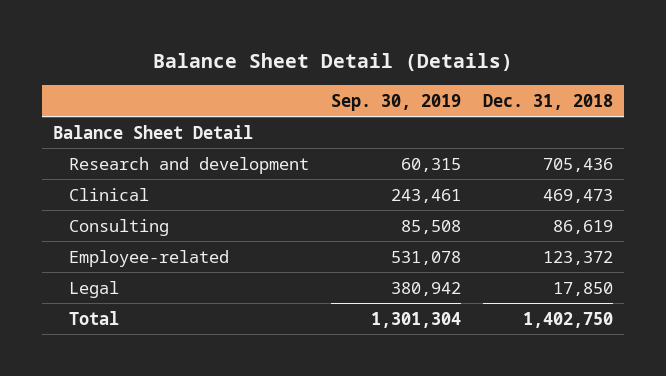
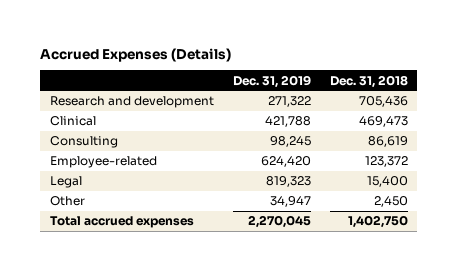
[153,53,514,72] Balance Sheet Detail (Details) -> [40,47,232,62] Accrued Expenses (Details)
[331,93,462,111] Sep. 30, 2019 -> none
none -> [232,74,311,88] Dec. 31, 2019
[52,124,253,139] Balance Sheet Detail -> none
[553,281,614,296] 17,850 -> [366,176,408,188] 15,400
none -> [49,196,85,207] Other
[69,310,120,325] Total -> [49,216,194,229] Total accrued expenses

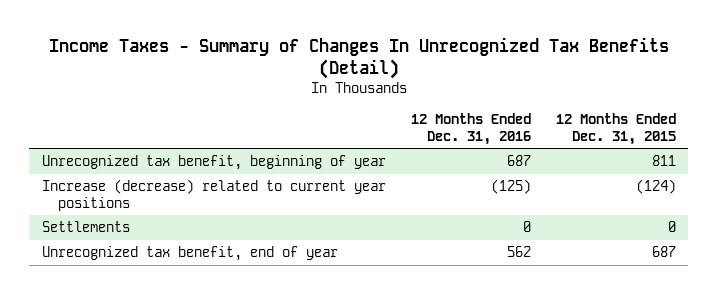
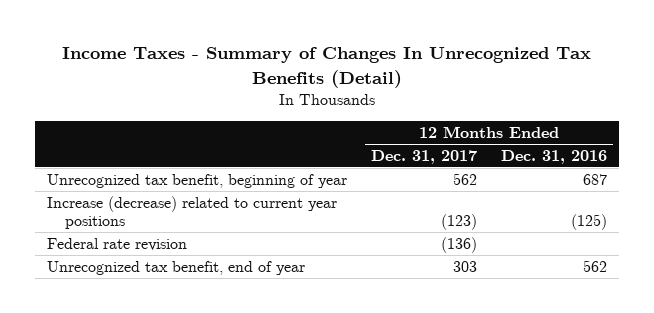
[555,113,676,145] 12 Months Ended Dec. 31, 2015 -> none
none -> [370,149,477,164] Dec. 31, 2017
[41,221,130,233] Settlements -> none
none -> [46,237,187,251] Federal rate revision

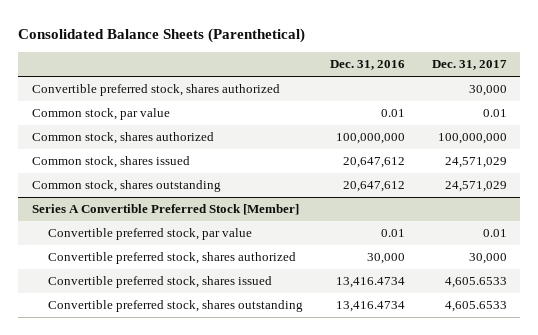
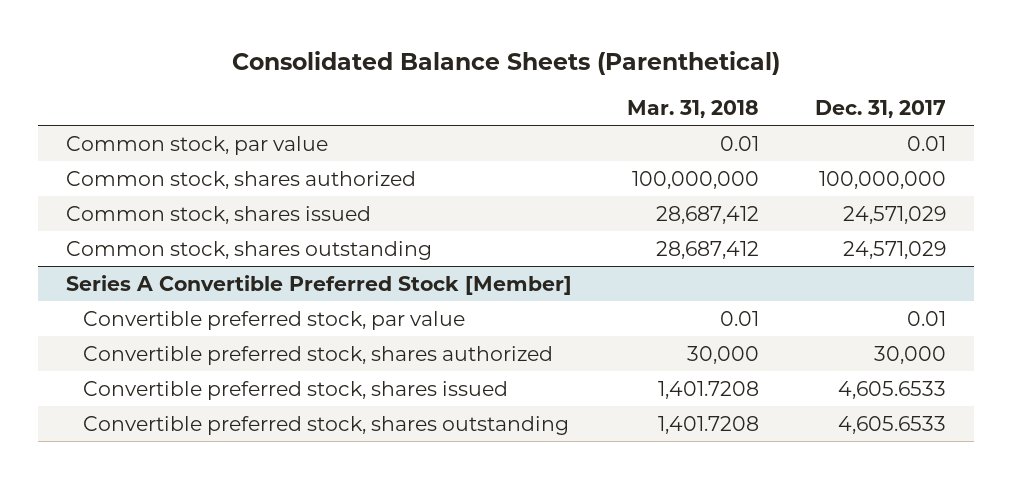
[329,60,405,71] Dec. 31, 2016 -> none
none -> [627,100,760,119] Mar. 31, 2018
[31,84,280,97] Convertible preferred stock, shares authorized -> none

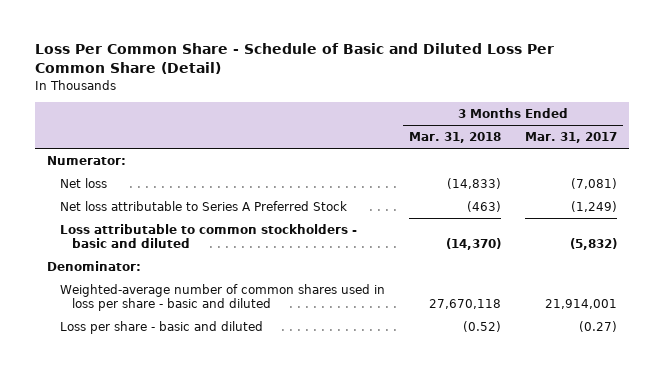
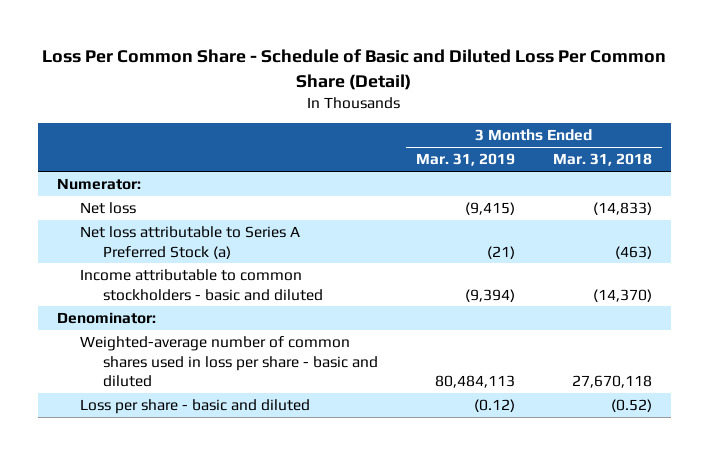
[524,132,617,144] Mar. 31, 2017 -> none
none -> [415,153,515,167] Mar. 31, 2019
[59,201,347,212] Net loss attributable to Series A Preferred Stock -> [79,226,300,259] Net loss attributable to Series A Preferred Stock (a)
[59,224,357,249] Loss attributable to common stockholders - basic and diluted -> [79,269,323,301] Income attributable to common stockholders - basic and diluted

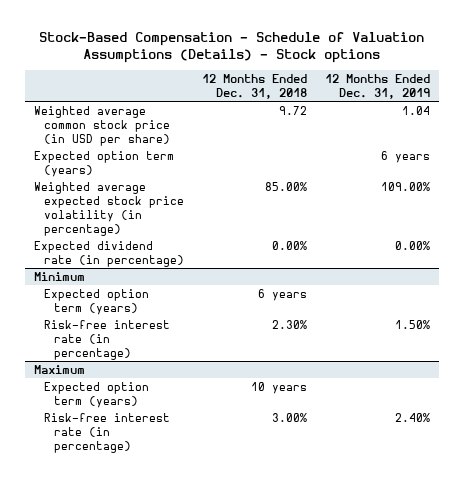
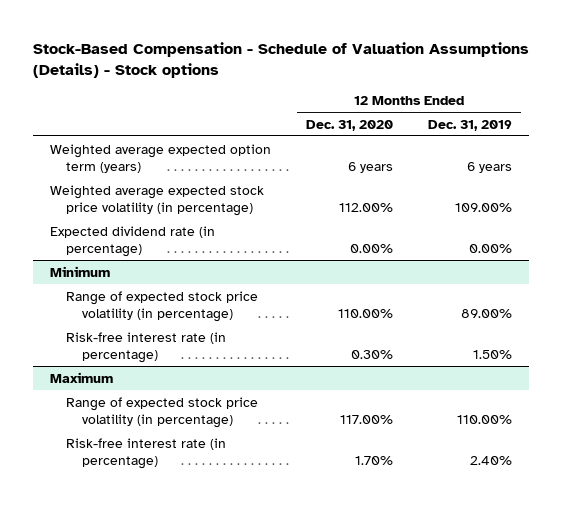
[201,73,307,99] 12 Months Ended Dec. 31, 2018 -> none
none -> [306,119,394,131] Dec. 31, 2020
[33,105,170,146] Weighted average common stock price (in USD per share) -> none
[33,150,174,177] Expected option term (years) -> [50,143,272,173] Weighted average expected option term (years)
[43,288,149,315] Expected option term (years) -> none
none -> [66,290,259,322] Range of expected stock price volatility (in percentage)
[43,381,149,408] Expected option term (years) -> none
none -> [66,396,259,428] Range of expected stock price volatility (in percentage)

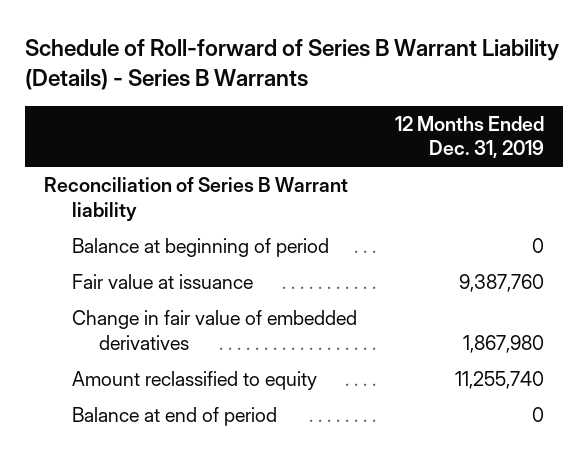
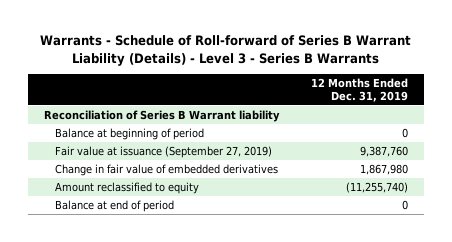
[25,38,560,91] Schedule of Roll-forward of Series B Warrant Liability (Details) - Series B Warrants -> [39,35,411,66] Warrants - Schedule of Roll-forward of Series B Warrant Liability (Details) - Level 3 - Series B Warrants
[71,274,253,290] Fair value at issuance -> [55,146,273,159] Fair value at issuance (September 27, 2019)
[454,371,544,390] 11,255,740 -> [345,182,408,194] (11,255,740)

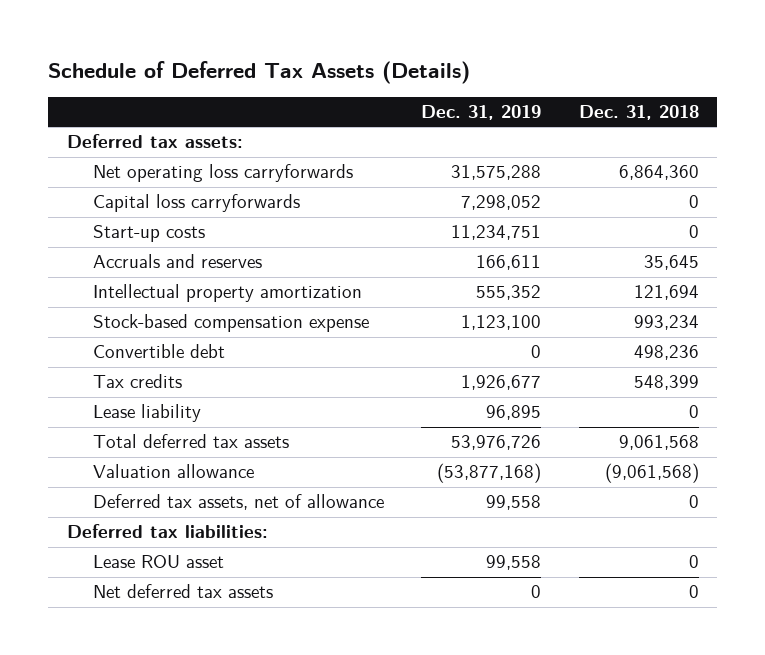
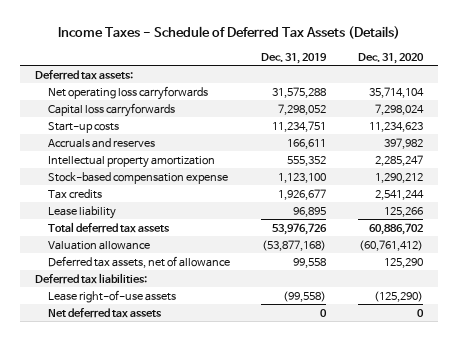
[47,60,470,84] Schedule of Deferred Tax Assets (Details) -> [58,26,401,40] Income Taxes - Schedule of Deferred Tax Assets (Details)
[578,105,699,121] Dec. 31, 2018 -> none
none -> [357,52,424,64] Dec. 31, 2020
[93,344,226,359] Convertible debt -> none
[93,555,225,569] Lease ROU asset -> [48,289,177,303] Lease right-of-use assets
[486,555,542,571] 99,558 -> [283,290,327,302] (99,558)

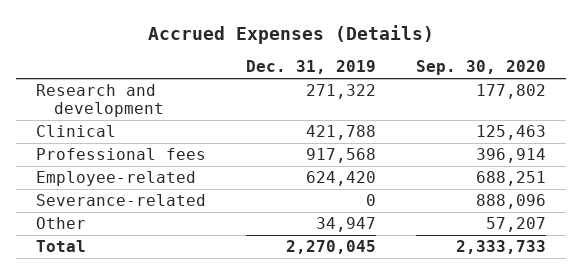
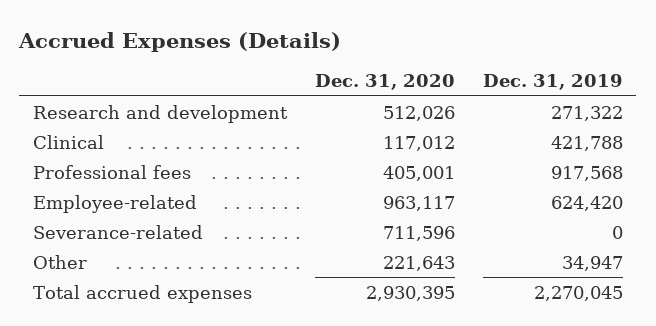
[415,60,546,76] Sep. 30, 2020 -> none
none -> [314,74,455,91] Dec. 31, 2020
[36,239,87,252] Total -> [33,284,253,303] Total accrued expenses

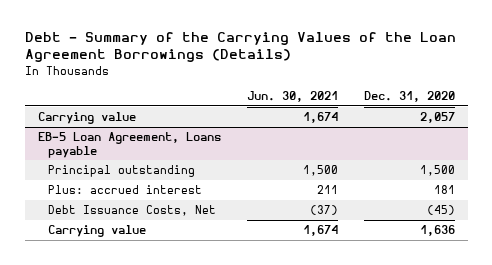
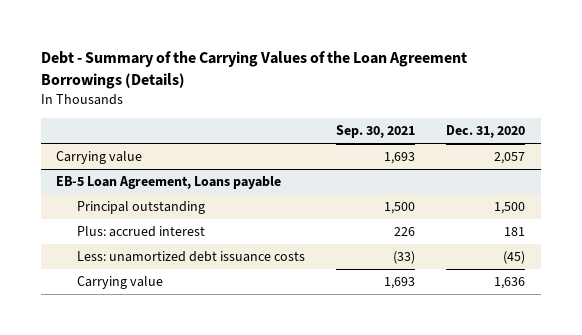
[246,90,338,102] Jun. 30, 2021 -> none
none -> [336,125,416,139] Sep. 30, 2021
[47,205,216,217] Debt Issuance Costs, Net -> [77,251,306,263] Less: unamortized debt issuance costs

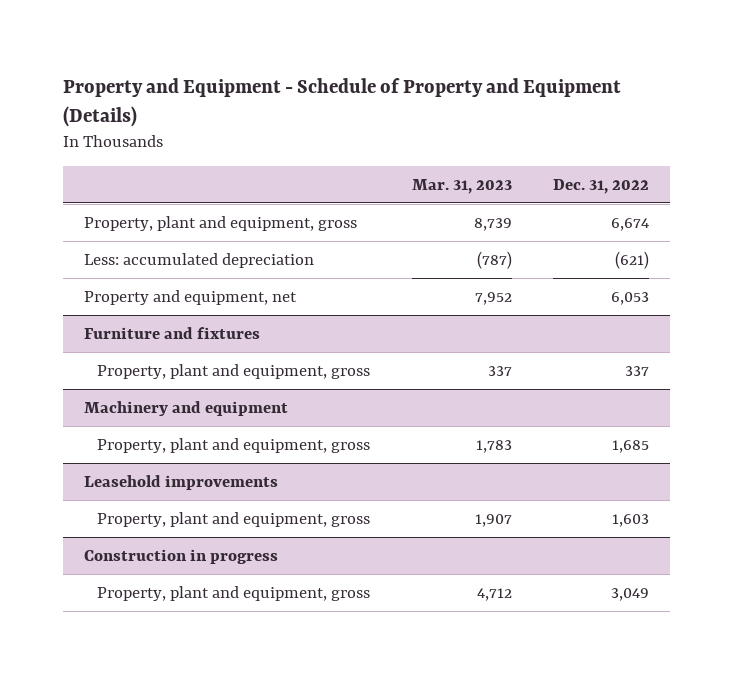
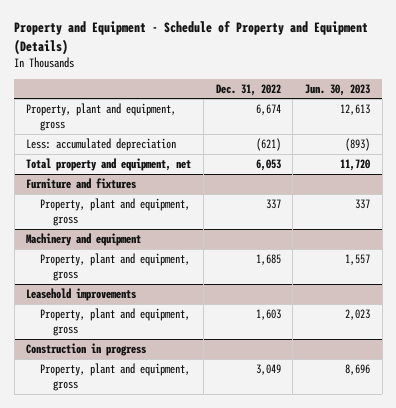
[411,178,512,194] Mar. 31, 2023 -> none
none -> [305,83,371,96] Jun. 30, 2023
[84,289,298,305] Property and equipment, net -> [26,157,192,171] Total property and equipment, net

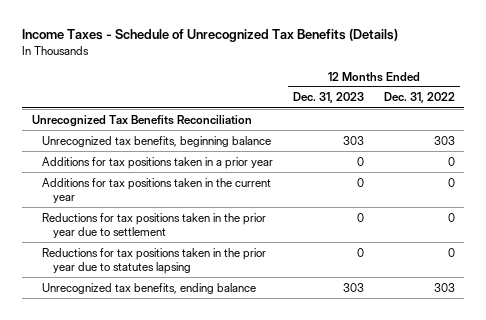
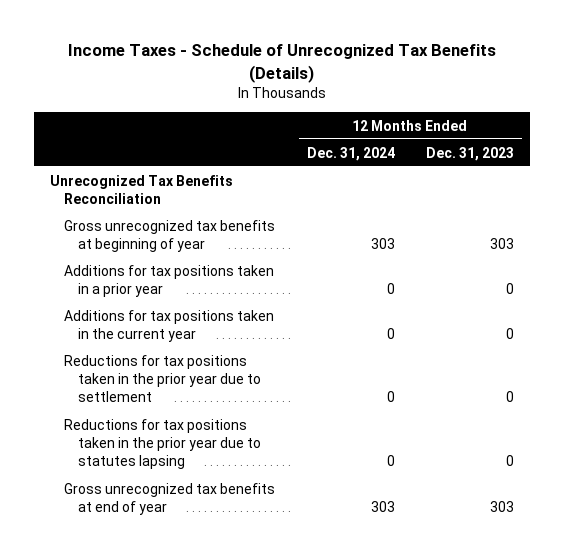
[383,92,455,104] Dec. 31, 2022 -> none
none -> [306,146,395,161] Dec. 31, 2024
[42,135,272,147] Unrecognized tax benefits, beginning balance -> [63,219,275,252] Gross unrecognized tax benefits at beginning of year
[42,282,257,294] Unrecognized tax benefits, ending balance -> [63,482,275,515] Gross unrecognized tax benefits at end of year

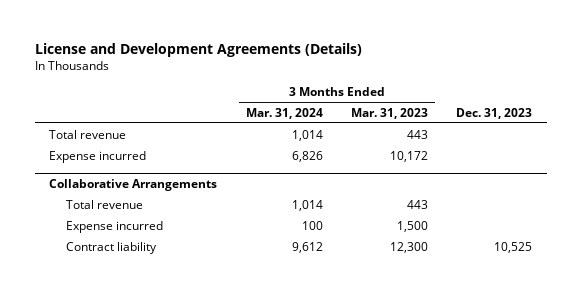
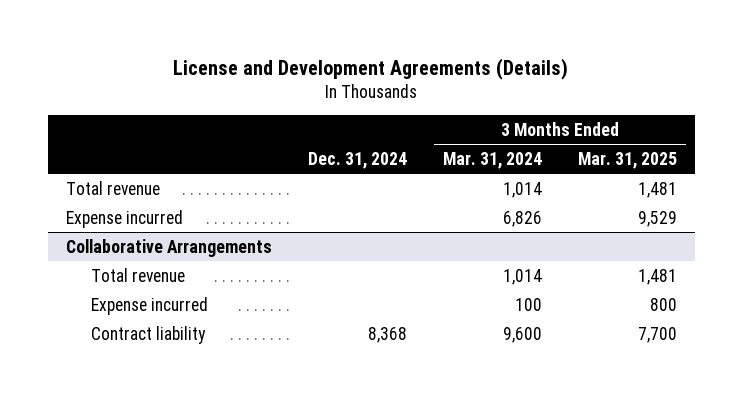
[351,107,429,119] Mar. 31, 2023 -> none
[456,107,533,119] Dec. 31, 2023 -> none
none -> [307,151,407,169] Dec. 31, 2024
none -> [578,151,678,169] Mar. 31, 2025
[291,241,323,253] 9,612 -> [502,326,542,343] 9,600

